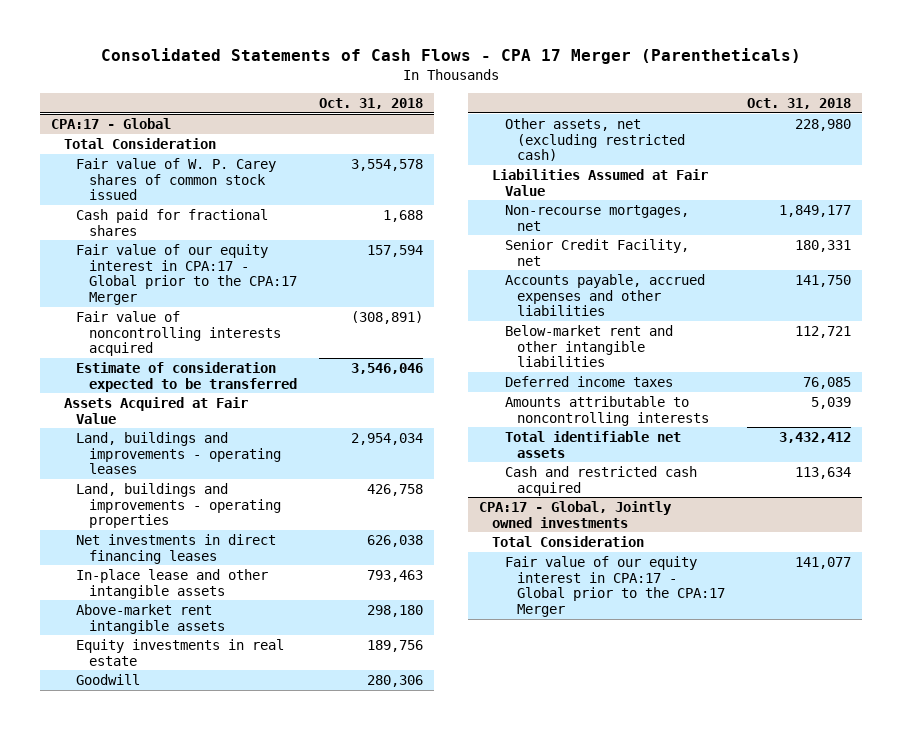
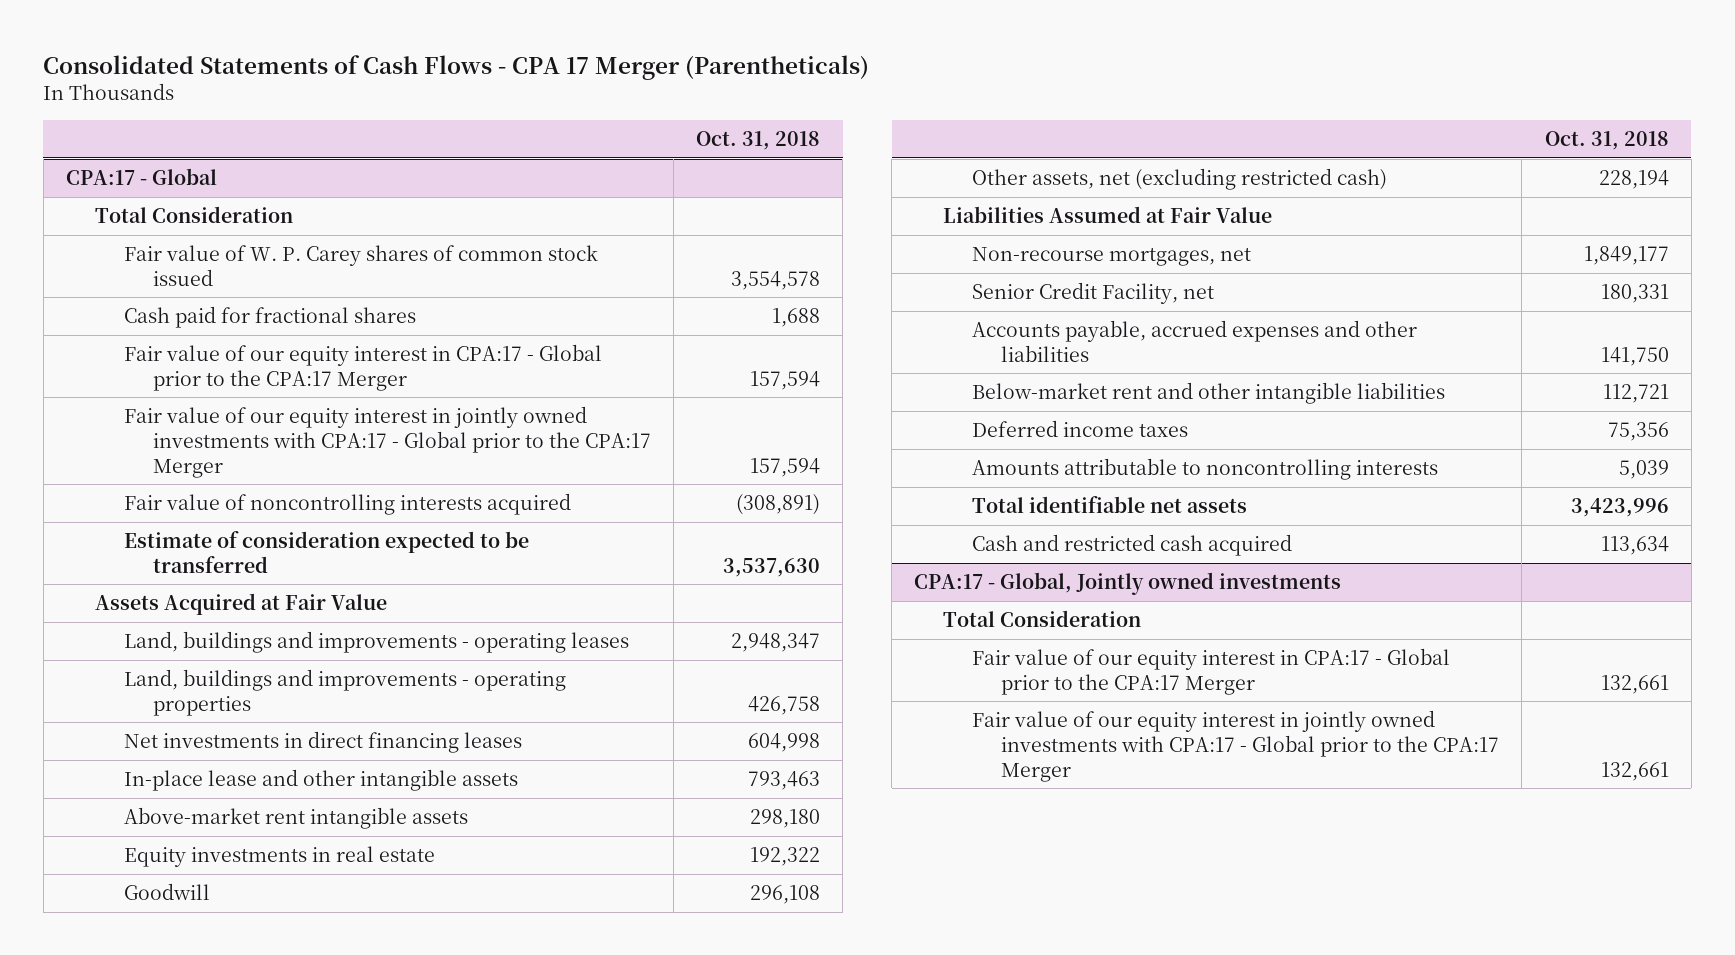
none -> [124,406,652,478] Fair value of our equity interest in jointly owned investments with CPA:17 - Global prior to the CPA:17 Merger
[351,362,424,374] 3,546,046 -> [723,557,821,577] 3,537,630
[351,432,424,445] 2,954,034 -> [731,633,821,653] 2,948,347
[367,534,424,547] 626,038 -> [748,733,821,753] 604,998
[367,639,424,652] 189,756 -> [750,847,821,867] 192,322
[367,674,424,687] 280,306 -> [750,885,821,905] 296,108
[795,118,852,131] 228,980 -> [1598,170,1669,190] 228,194
[803,376,852,389] 76,085 -> [1607,422,1669,442] 75,356
[779,431,852,443] 3,432,412 -> [1570,498,1669,518] 3,423,996
[795,556,852,569] 141,077 -> [1600,674,1669,694] 132,661
none -> [972,710,1500,782] Fair value of our equity interest in jointly owned investments with CPA:17 - Global prior to the CPA:17 Merger

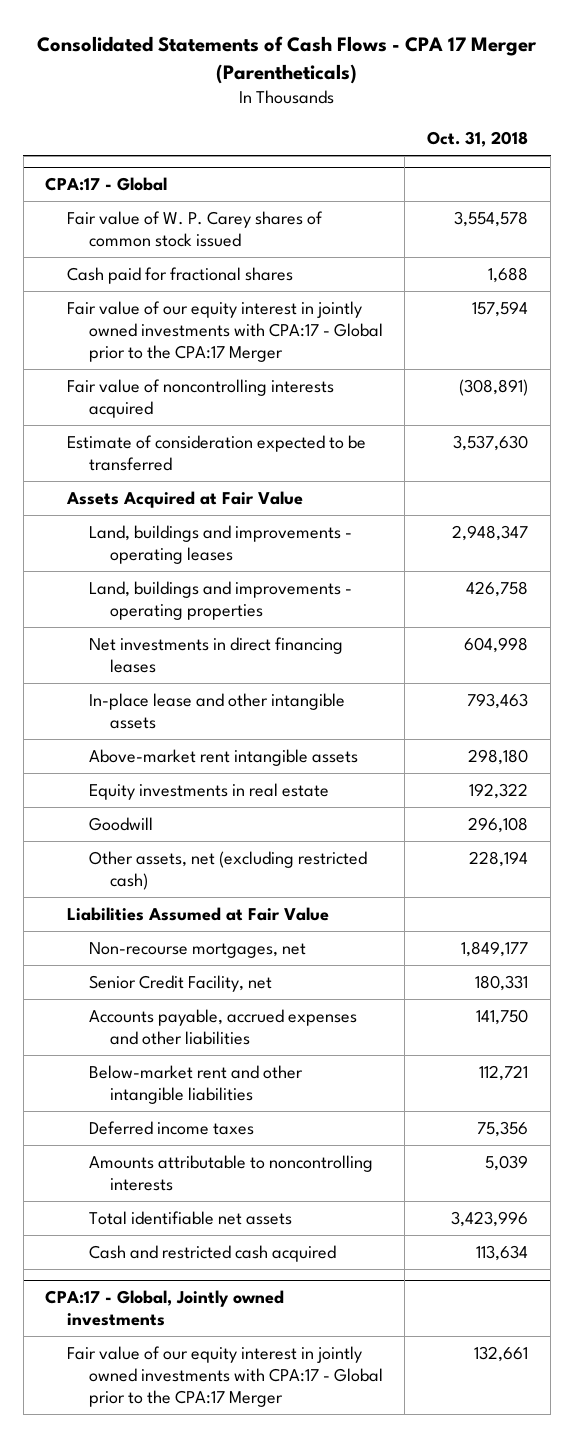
[95,206,294,224] Total Consideration -> none
[124,344,603,391] Fair value of our equity interest in CPA:17 - Global prior to the CPA:17 Merger -> none
[943,610,1142,628] Total Consideration -> none
[972,648,1451,695] Fair value of our equity interest in CPA:17 - Global prior to the CPA:17 Merger -> none

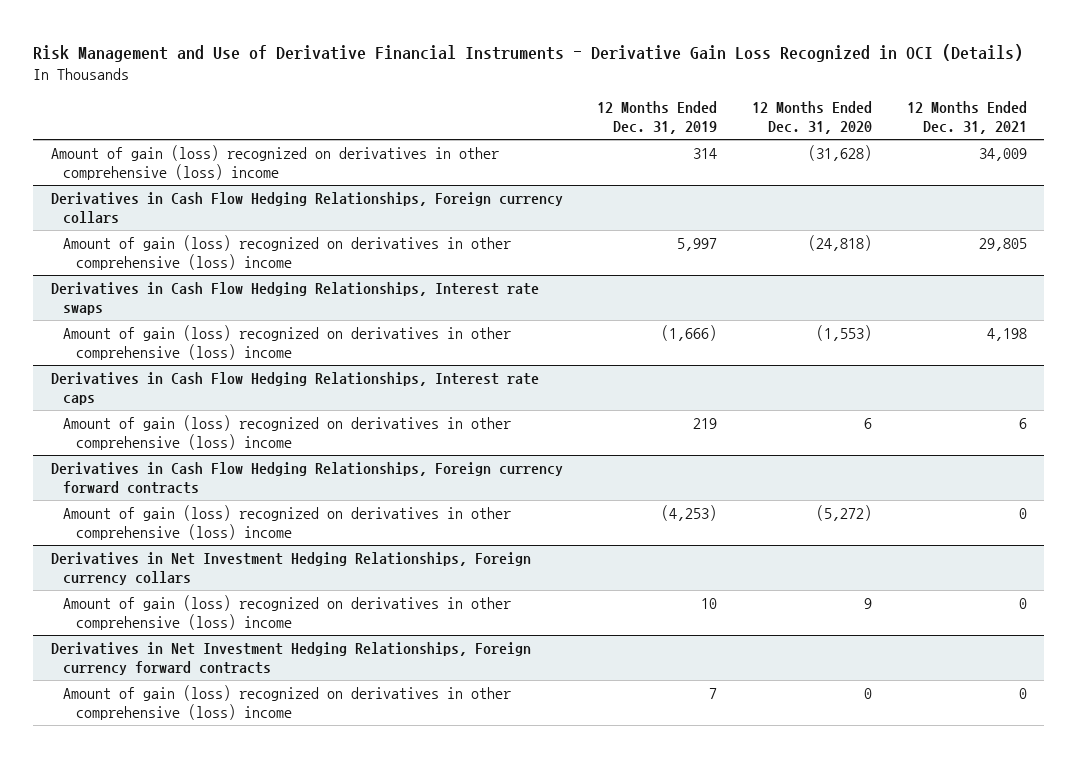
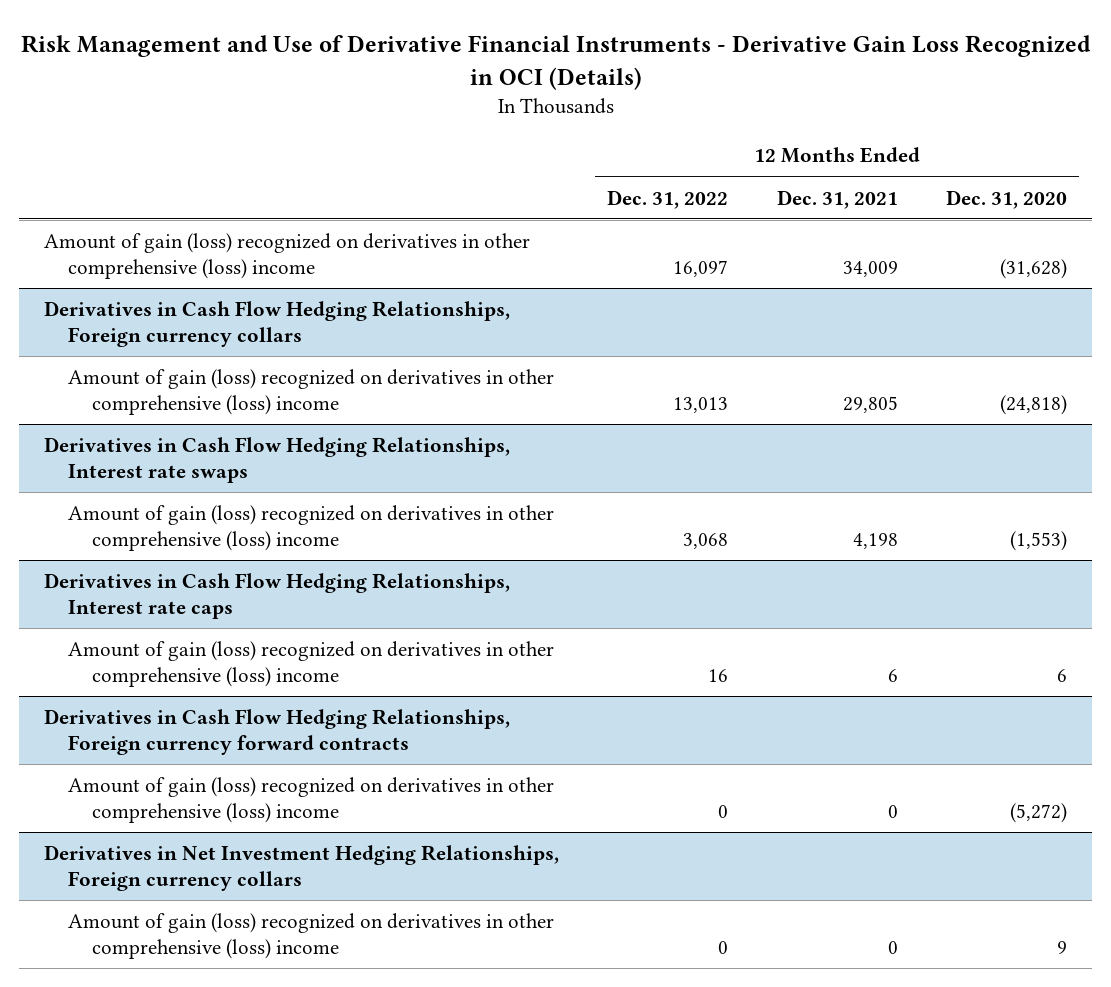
[597,101,718,135] 12 Months Ended Dec. 31, 2019 -> none
none -> [607,189,729,209] Dec. 31, 2022
[50,641,531,676] Derivatives in Net Investment Hedging Relationships, Foreign currency forward contracts -> none
[63,684,512,721] Amount of gain (loss) recognized on derivatives in other comprehensive (loss) income -> none

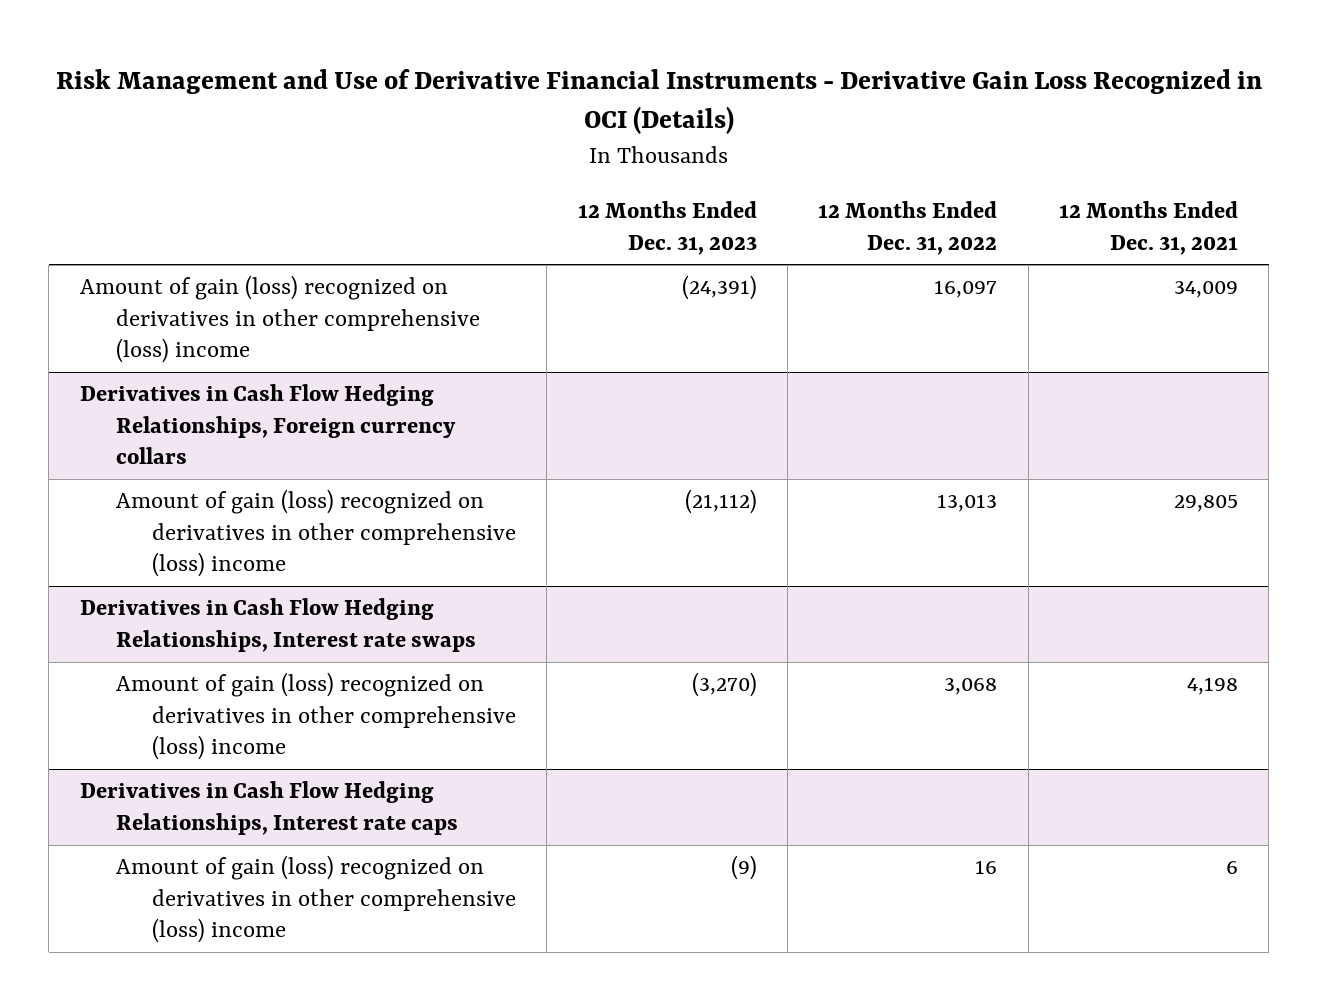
[946,189,1068,209] Dec. 31, 2020 -> none
none -> [577,201,757,255] 12 Months Ended Dec. 31, 2023
[43,708,510,756] Derivatives in Cash Flow Hedging Relationships, Foreign currency forward contracts -> none
[67,776,554,824] Amount of gain (loss) recognized on derivatives in other comprehensive (loss) income -> none
[43,844,559,892] Derivatives in Net Investment Hedging Relationships, Foreign currency collars -> none
[67,912,554,960] Amount of gain (loss) recognized on derivatives in other comprehensive (loss) income -> none

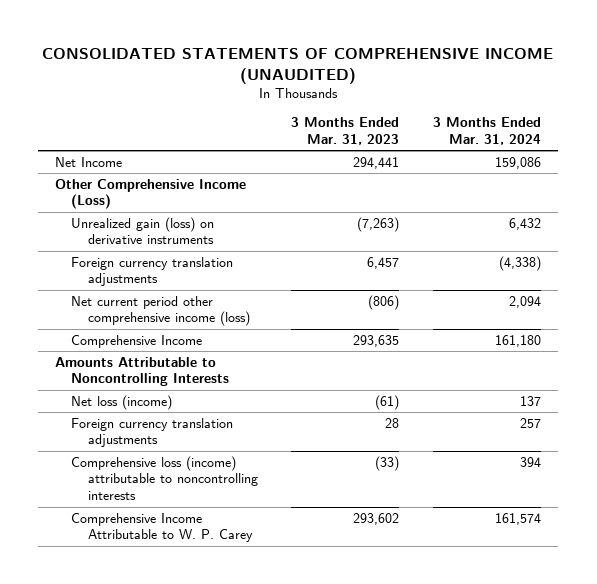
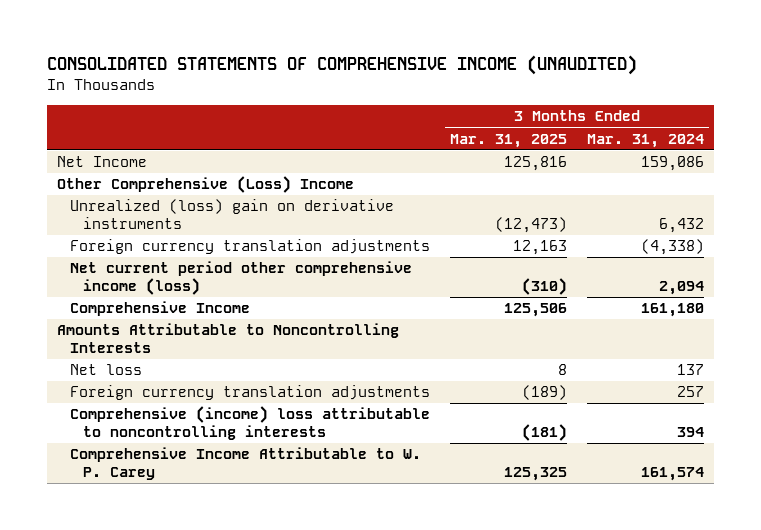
[291,116,400,145] 3 Months Ended Mar. 31, 2023 -> none
none -> [449,133,567,148] Mar. 31, 2025
[55,178,247,210] Other Comprehensive Income (Loss) -> [57,176,355,194] Other Comprehensive (Loss) Income
[71,216,215,245] Unrealized gain (loss) on derivative instruments -> [70,199,395,229] Unrealized (loss) gain on derivative instruments
[71,394,173,410] Net loss (income) -> [70,364,143,376] Net loss
[71,455,258,501] Comprehensive loss (income) attributable to noncontrolling interests -> [70,406,431,440] Comprehensive (income) loss attributable to noncontrolling interests

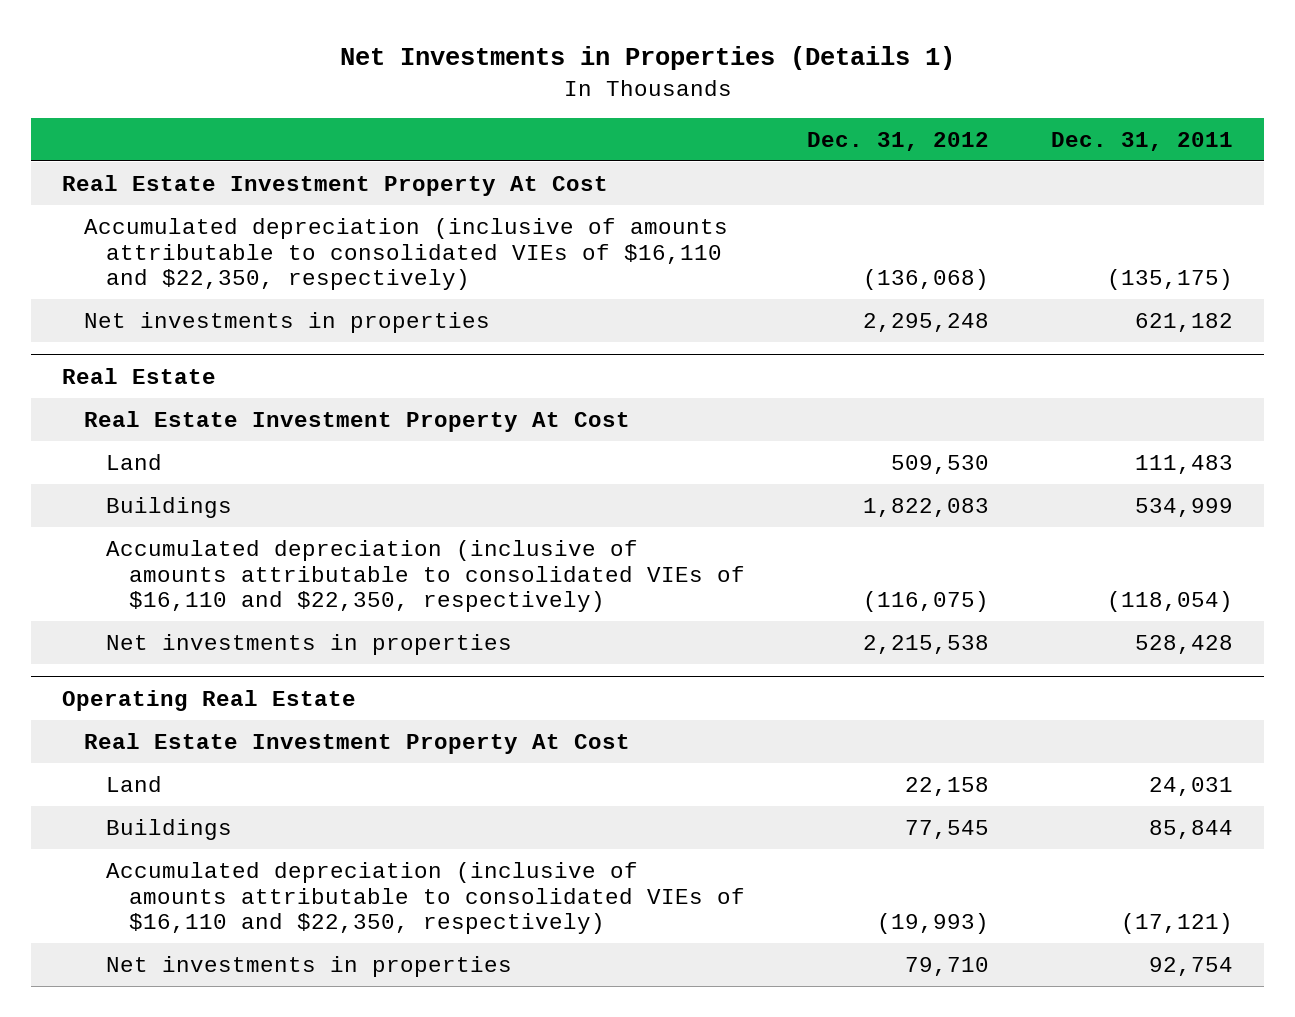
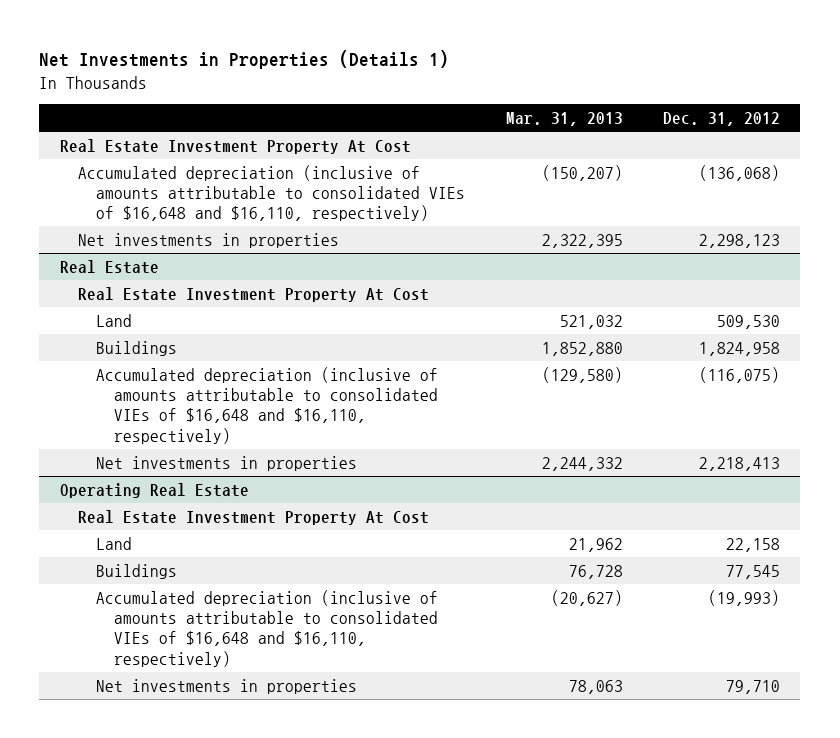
[1051,131,1234,151] Dec. 31, 2011 -> none
none -> [505,112,623,127] Mar. 31, 2013
[84,217,729,291] Accumulated depreciation (inclusive of amounts attributable to consolidated VIEs of $16,110 and $22,350, respectively) -> [77,164,466,222] Accumulated depreciation (inclusive of amounts attributable to consolidated VIEs of $16,648 and $16,110, respectively)
[862,312,989,332] 2,295,248 -> [699,233,781,248] 2,298,123
[862,497,989,517] 1,822,083 -> [699,341,781,356] 1,824,958
[106,539,745,613] Accumulated depreciation (inclusive of amounts attributable to consolidated VIEs of $16,110 and $22,350, respectively) -> [96,366,439,444] Accumulated depreciation (inclusive of amounts attributable to consolidated VIEs of $16,648 and $16,110, respectively)
[862,634,989,654] 2,215,538 -> [699,456,781,471] 2,218,413
[106,861,745,935] Accumulated depreciation (inclusive of amounts attributable to consolidated VIEs of $16,110 and $22,350, respectively) -> [96,589,439,667] Accumulated depreciation (inclusive of amounts attributable to consolidated VIEs of $16,648 and $16,110, respectively)

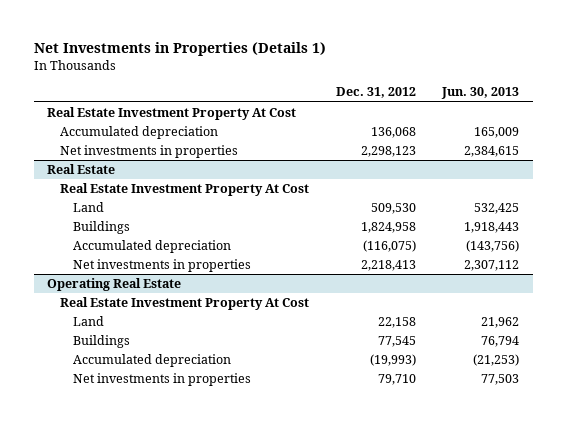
[505,112,623,127] Mar. 31, 2013 -> none
none -> [441,87,520,100] Jun. 30, 2013
[77,164,466,222] Accumulated depreciation (inclusive of amounts attributable to consolidated VIEs of $16,648 and $16,110, respectively) -> none
none -> [60,125,219,139] Accumulated depreciation
[96,366,439,444] Accumulated depreciation (inclusive of amounts attributable to consolidated VIEs of $16,648 and $16,110, respectively) -> [72,239,231,253] Accumulated depreciation
[96,589,439,667] Accumulated depreciation (inclusive of amounts attributable to consolidated VIEs of $16,648 and $16,110, respectively) -> [72,353,231,367] Accumulated depreciation

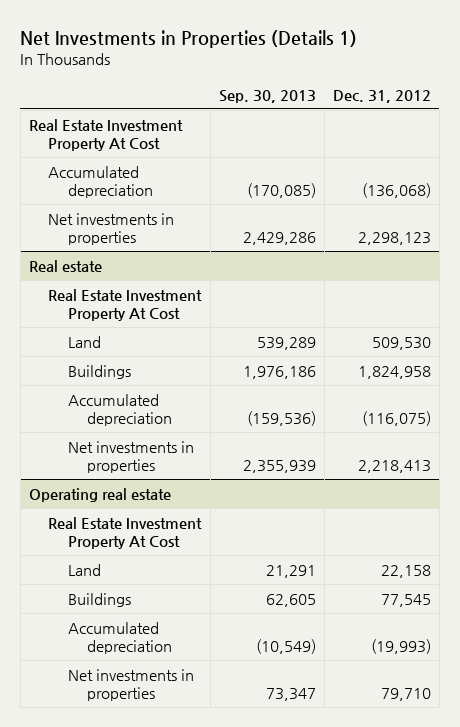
[441,87,520,100] Jun. 30, 2013 -> none
none -> [218,89,316,103] Sep. 30, 2013
[370,126,416,138] 136,068 -> [361,182,431,198] (136,068)
[47,163,116,174] Real Estate -> [29,259,103,272] Real estate
[47,277,182,291] Operating Real Estate -> [29,487,172,502] Operating real estate

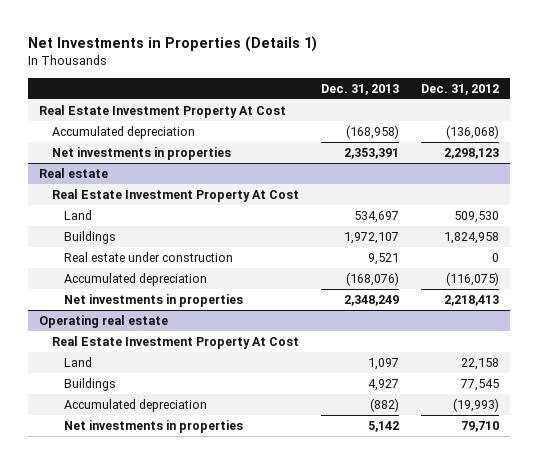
[218,89,316,103] Sep. 30, 2013 -> none
none -> [320,83,399,95] Dec. 31, 2013
none -> [64,252,234,263] Real estate under construction

